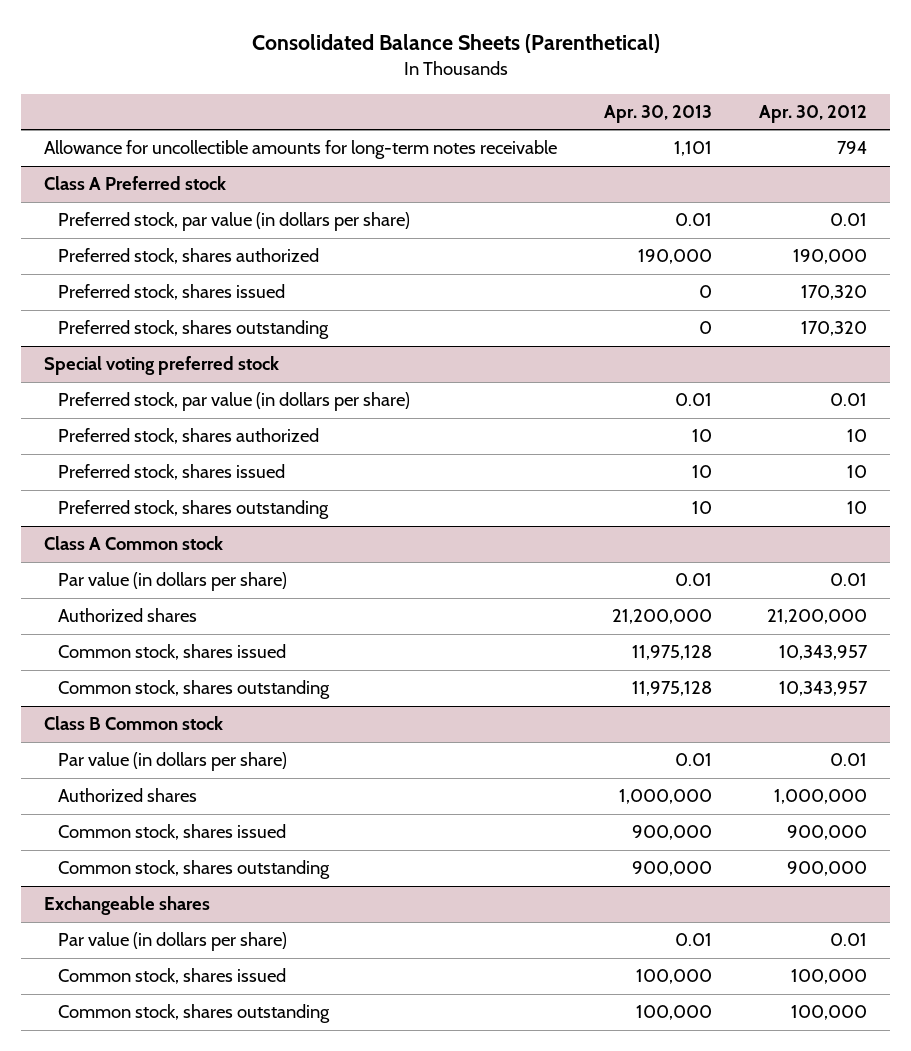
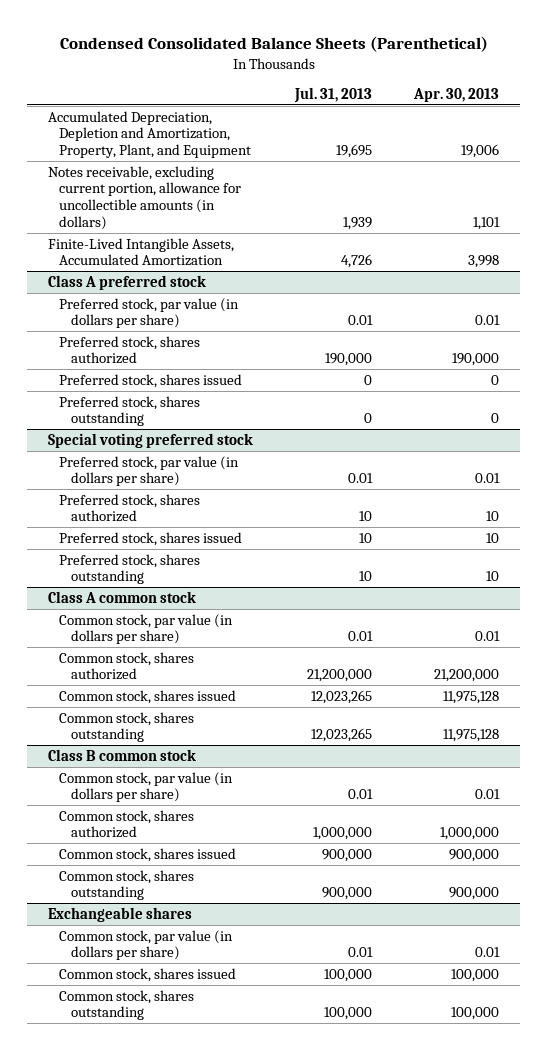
[251,34,660,54] Consolidated Balance Sheets (Parenthetical) -> [59,36,488,53] Condensed Consolidated Balance Sheets (Parenthetical)
[758,105,867,124] Apr. 30, 2012 -> none
none -> [294,86,373,103] Jul. 31, 2013
none -> [48,110,252,159] Accumulated Depreciation, Depletion and Amortization, Property, Plant, and Equipment
[44,140,558,160] Allowance for uncollectible amounts for long-term notes receivable -> [48,165,242,230] Notes receivable, excluding current portion, allowance for uncollectible amounts (in dollars)
none -> [48,237,235,267] Finite-Lived Intangible Assets, Accumulated Amortization
[44,176,227,191] Class A Preferred stock -> [48,274,207,290] Class A preferred stock
[44,536,224,551] Class A Common stock -> [48,590,197,603] Class A common stock
[57,572,287,592] Par value (in dollars per share) -> [59,613,234,645] Common stock, par value (in dollars per share)
[57,608,197,623] Authorized shares -> [59,651,195,681] Common stock, shares authorized
[44,716,224,731] Class B Common stock -> [48,748,197,761] Class B common stock
[57,752,287,772] Par value (in dollars per share) -> [59,771,234,803] Common stock, par value (in dollars per share)
[57,788,197,803] Authorized shares -> [59,809,195,839] Common stock, shares authorized
[57,932,287,952] Par value (in dollars per share) -> [59,929,234,961] Common stock, par value (in dollars per share)

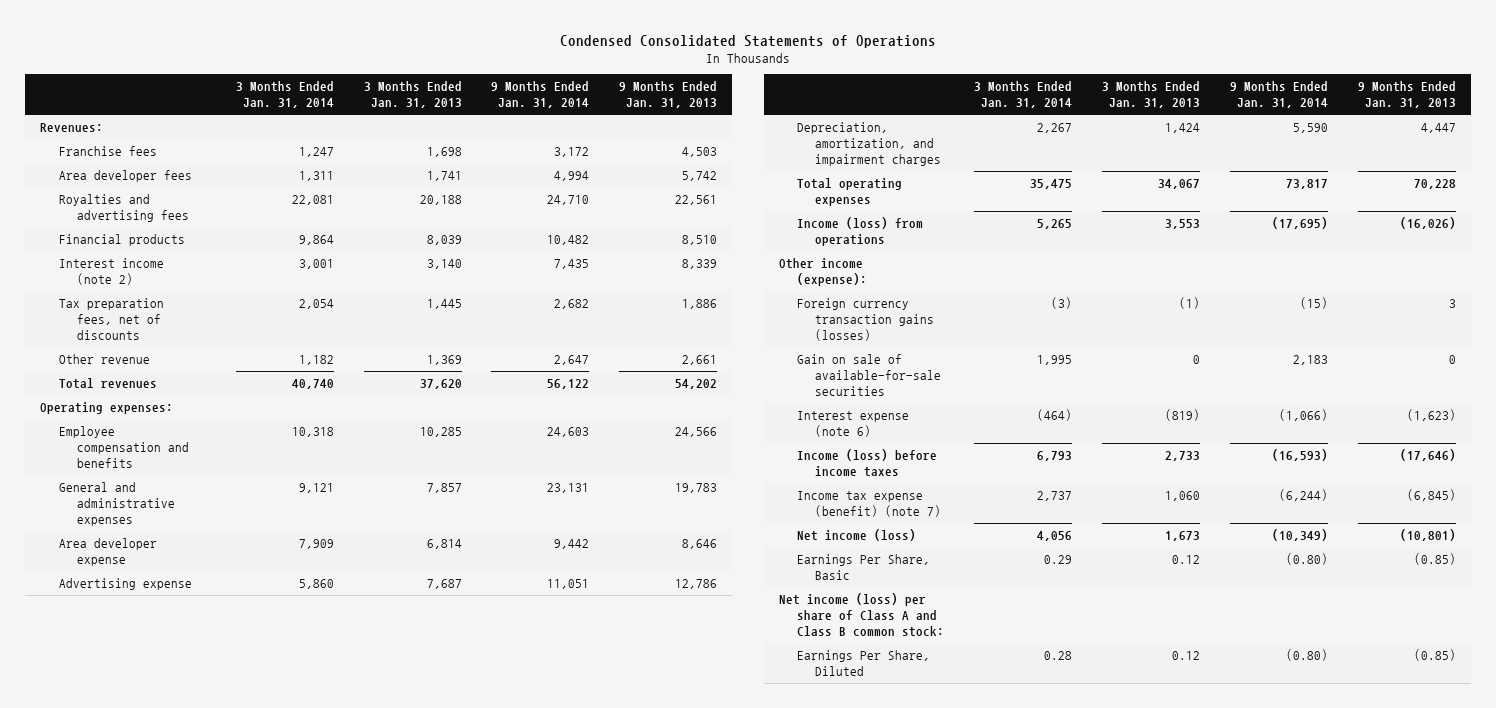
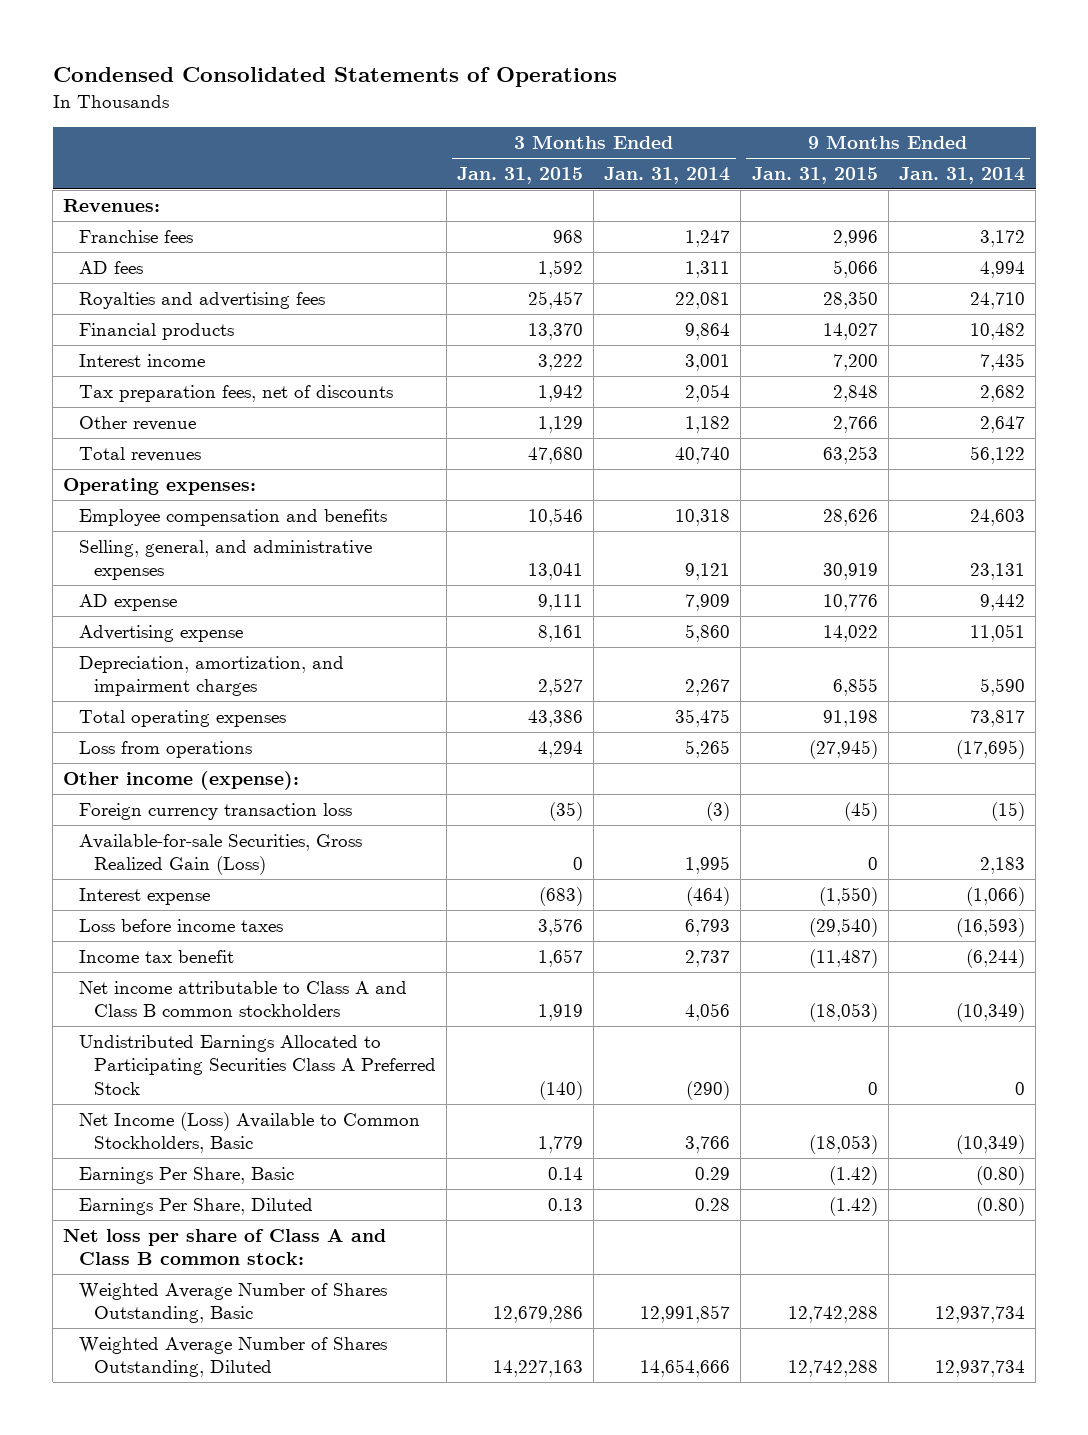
[363,81,462,109] 3 Months Ended Jan. 31, 2013 -> none
[619,81,718,109] 9 Months Ended Jan. 31, 2013 -> none
none -> [456,167,583,185] Jan. 31, 2015
none -> [751,167,878,185] Jan. 31, 2015
[58,170,192,183] Area developer fees -> [78,260,143,274] AD fees
[58,258,164,285] Interest income (note 2) -> [78,353,205,367] Interest income
[58,482,175,526] General and administrative expenses -> [78,539,372,581] Selling, general, and administrative expenses
[58,538,157,566] Area developer expense -> [78,593,177,611] AD expense
[797,217,924,246] Income (loss) from operations -> [78,740,252,758] Loss from operations
[797,298,935,341] Foreign currency transaction gains (losses) -> [78,802,352,820] Foreign currency transaction loss
[797,354,942,396] Gain on sale of available-for-sale securities -> [78,833,362,876] Available-for-sale Securities, Gross Realized Gain (Loss)
[797,411,910,437] Interest expense (note 6) -> [78,887,210,905] Interest expense
[797,449,938,477] Income (loss) before income taxes -> [78,918,283,932] Loss before income taxes
[797,491,942,517] Income tax expense (benefit) (note 7) -> [78,949,234,963] Income tax benefit
[797,529,917,542] Net income (loss) -> [78,980,407,1018] Net income attributable to Class A and Class B common stockholders
none -> [78,1034,436,1095] Undistributed Earnings Allocated to Participating Securities Class A Preferred Stock
none -> [78,1111,420,1154] Net Income (Loss) Available to Common Stockholders, Basic
[778,593,945,637] Net income (loss) per share of Class A and Class B common stock: -> none
none -> [63,1228,387,1266] Net loss per share of Class A and Class B common stock:
none -> [78,1282,387,1324] Weighted Average Number of Shares Outstanding, Basic
none -> [78,1336,387,1378] Weighted Average Number of Shares Outstanding, Diluted

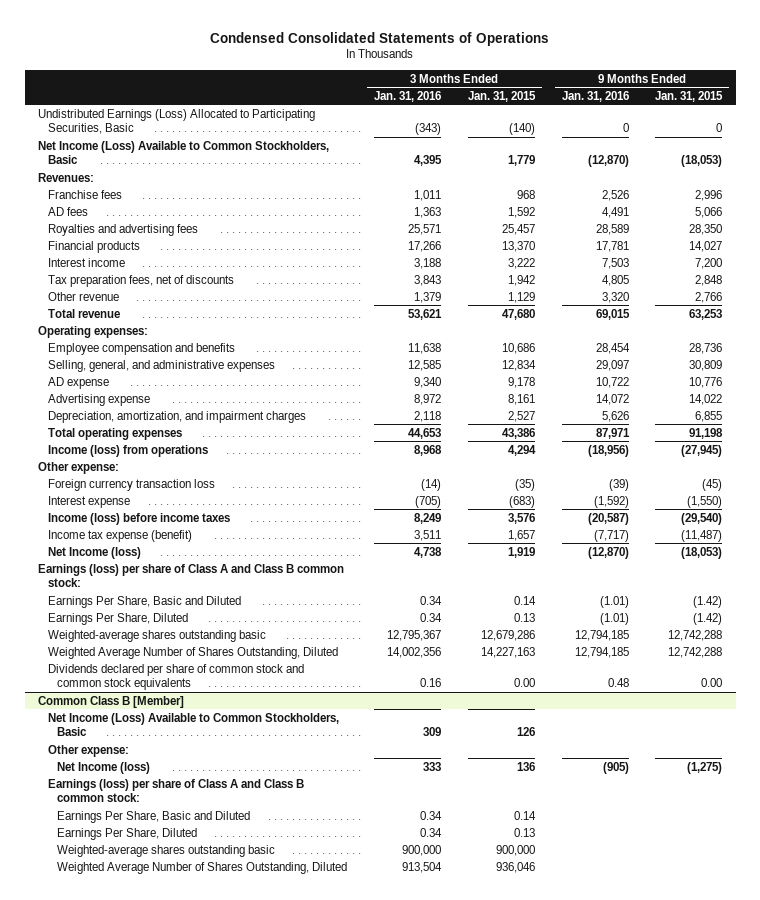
[604,167,731,185] Jan. 31, 2014 -> none
[898,167,1025,185] Jan. 31, 2014 -> none
none -> [374,90,442,102] Jan. 31, 2016
none -> [561,90,629,102] Jan. 31, 2016
none -> [37,108,315,134] Undistributed Earnings (Loss) Allocated to Participating Securities, Basic
[78,1111,420,1154] Net Income (Loss) Available to Common Stockholders, Basic -> [37,140,329,164] Net Income (Loss) Available to Common Stockholders, Basic
[78,446,201,462] Total revenues -> [47,308,120,318] Total revenue
[527,507,583,526] 10,546 -> [501,342,535,354] 10,686
[822,508,878,526] 28,626 -> [689,342,723,354] 28,736
[527,563,583,581] 13,041 -> [501,359,536,371] 12,834
[822,563,878,581] 30,919 -> [689,359,723,371] 30,809
[537,593,583,611] 9,111 -> [507,376,535,388] 9,178
[78,740,252,758] Loss from operations -> [47,444,208,457] Income (loss) from operations
[63,770,300,790] Other income (expense): -> [37,461,119,474] Other expense:
[78,833,362,876] Available-for-sale Securities, Gross Realized Gain (Loss) -> none
[78,1034,436,1095] Undistributed Earnings Allocated to Participating Securities Class A Preferred Stock -> none
[78,918,283,932] Loss before income taxes -> [47,512,230,525] Income (loss) before income taxes
[78,949,234,963] Income tax benefit -> [47,529,192,542] Income tax expense (benefit)
[78,980,407,1018] Net income attributable to Class A and Class B common stockholders -> [47,546,141,559] Net Income (loss)
none -> [37,563,344,587] Earnings (loss) per share of Class A and Class B common stock:
[78,1166,294,1184] Earnings Per Share, Basic -> [47,595,241,608] Earnings Per Share, Basic and Diluted
[63,1228,387,1266] Net loss per share of Class A and Class B common stock: -> none
[78,1282,387,1324] Weighted Average Number of Shares Outstanding, Basic -> [47,629,266,642] Weighted-average shares outstanding basic
none -> [47,663,304,690] Dividends declared per share of common stock and common stock equivalents
none -> [37,695,184,708] Common Class B [Member]
none -> [47,712,339,736] Net Income (Loss) Available to Common Stockholders, Basic
none -> [47,744,129,757] Other expense:
none -> [57,761,151,774] Net Income (loss)
none -> [47,778,304,802] Earnings (loss) per share of Class A and Class B common stock:
none -> [57,810,251,823] Earnings Per Share, Basic and Diluted
none -> [57,827,198,840] Earnings Per Share, Diluted
none -> [57,844,276,857] Weighted-average shares outstanding basic
none -> [57,861,348,874] Weighted Average Number of Shares Outstanding, Diluted

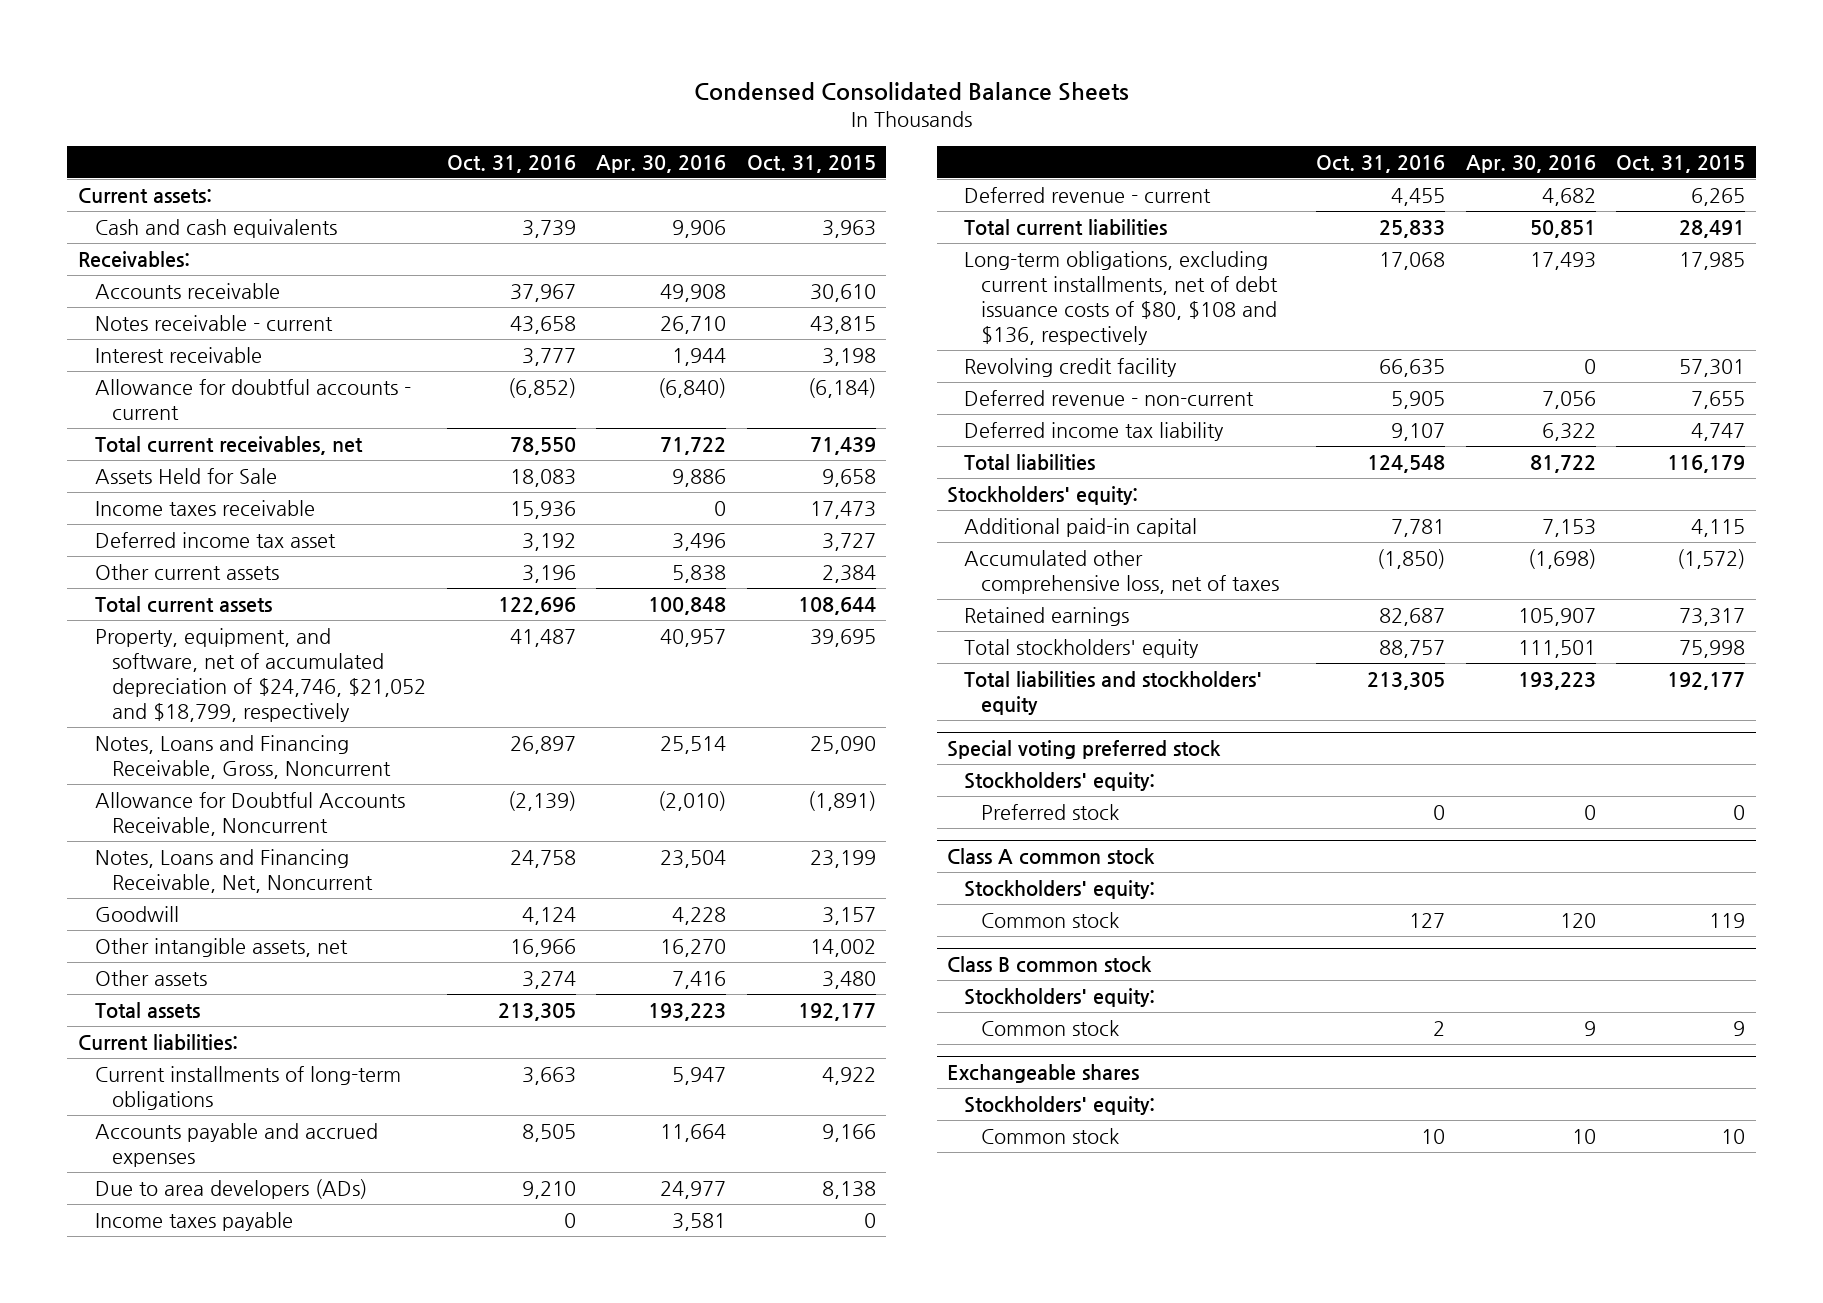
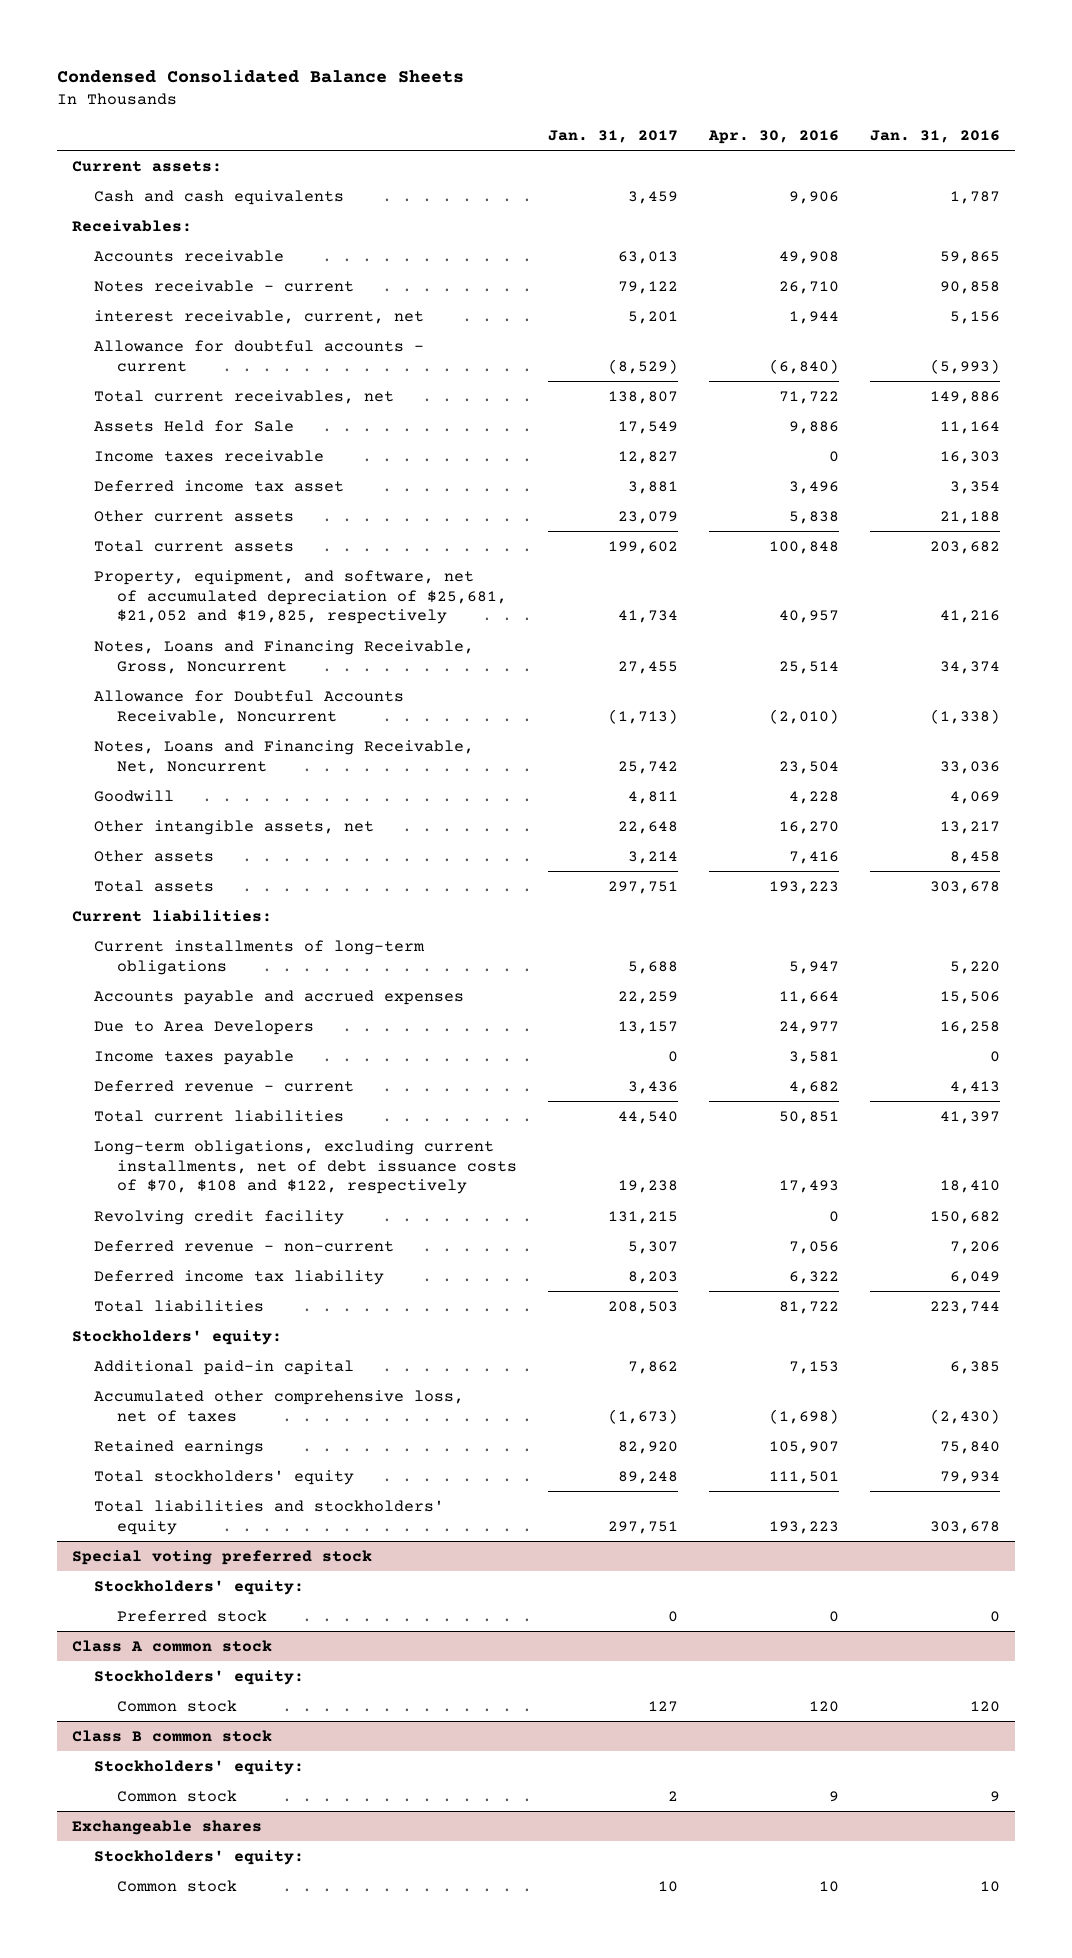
[446,154,576,173] Oct. 31, 2016 -> none
[747,154,877,173] Oct. 31, 2015 -> none
none -> [547,129,678,143] Jan. 31, 2017
none -> [869,129,1000,143] Jan. 31, 2016
[94,346,262,363] Interest receivable -> [94,309,425,324] interest receivable, current, net
[94,627,426,723] Property, equipment, and software, net of accumulated depreciation of $24,746, $21,052 and $18,799, respectively -> [94,569,507,625] Property, equipment, and software, net of accumulated depreciation of $25,681, $21,052 and $19,825, respectively
[94,1178,367,1199] Due to area developers (ADs) -> [94,1019,315,1035] Due to Area Developers
[964,250,1278,346] Long-term obligations, excluding current installments, net of debt issuance costs of $80, $108 and $136, respectively -> [94,1139,517,1195] Long-term obligations, excluding current installments, net of debt issuance costs of $70, $108 and $122, respectively

